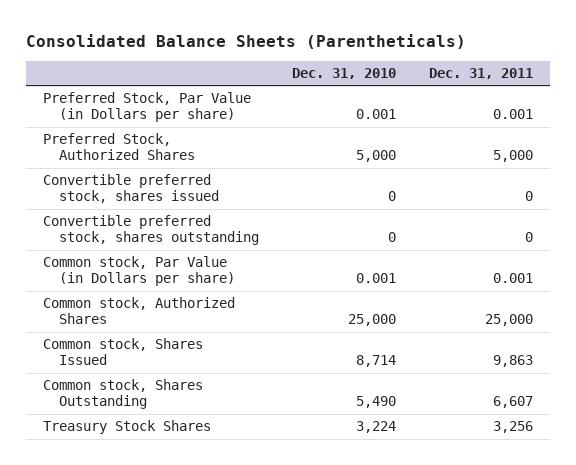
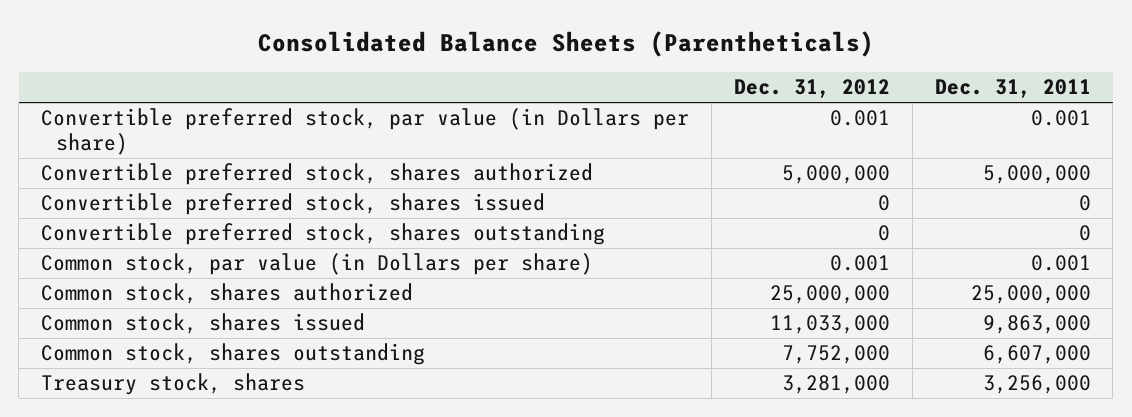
[292,67,397,79] Dec. 31, 2010 -> none
none -> [733,79,890,99] Dec. 31, 2012
[42,92,251,123] Preferred Stock, Par Value (in Dollars per share) -> [41,108,690,155] Convertible preferred stock, par value (in Dollars per share)
[42,133,196,161] Preferred Stock, Authorized Shares -> [41,163,594,186] Convertible preferred stock, shares authorized
[493,150,534,163] 5,000 -> [982,165,1091,185] 5,000,000
[42,256,236,287] Common stock, Par Value (in Dollars per share) -> [41,253,594,276] Common stock, par value (in Dollars per share)
[42,297,235,325] Common stock, Authorized Shares -> [41,283,414,305] Common stock, shares authorized
[485,314,534,327] 25,000 -> [970,285,1091,305] 25,000,000
[42,338,203,366] Common stock, Shares Issued -> [41,313,366,335] Common stock, shares issued
[493,355,534,368] 9,863 -> [982,315,1091,335] 9,863,000
[42,379,203,410] Common stock, Shares Outstanding -> [41,343,426,366] Common stock, shares outstanding
[493,396,534,409] 6,607 -> [982,345,1091,365] 6,607,000
[42,420,211,435] Treasury Stock Shares -> [41,373,306,396] Treasury stock, shares
[493,421,534,434] 3,256 -> [982,375,1091,395] 3,256,000

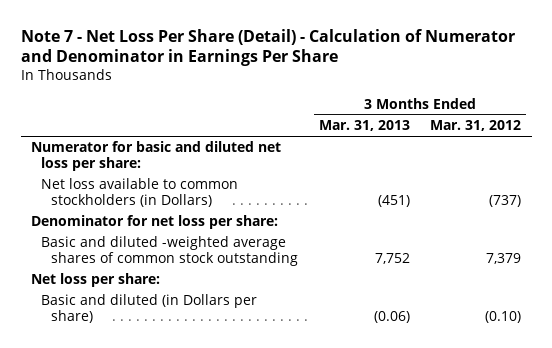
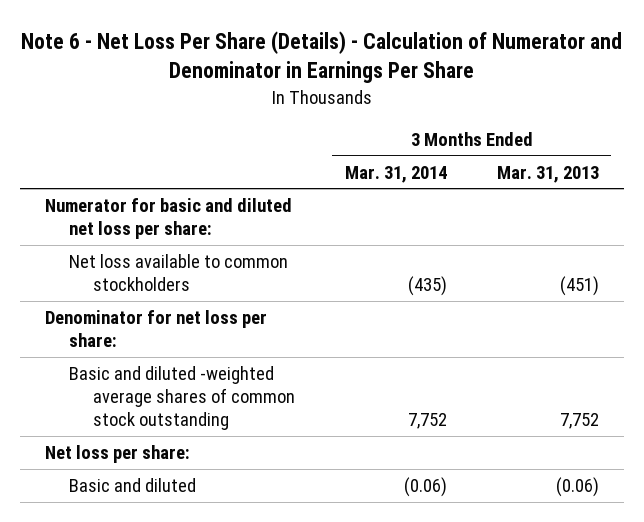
[20,28,515,67] Note 7 - Net Loss Per Share (Detail) - Calculation of Numerator and Denominator in Earnings Per Share -> [21,31,623,84] Note 6 - Net Loss Per Share (Details) - Calculation of Numerator and Denominator in Earnings Per Share
[430,120,522,132] Mar. 31, 2012 -> none
none -> [344,165,447,183] Mar. 31, 2014
[41,178,239,208] Net loss available to common stockholders (in Dollars) -> [69,254,289,292] Net loss available to common stockholders
[41,294,258,324] Basic and diluted (in Dollars per share) -> [69,478,197,493] Basic and diluted

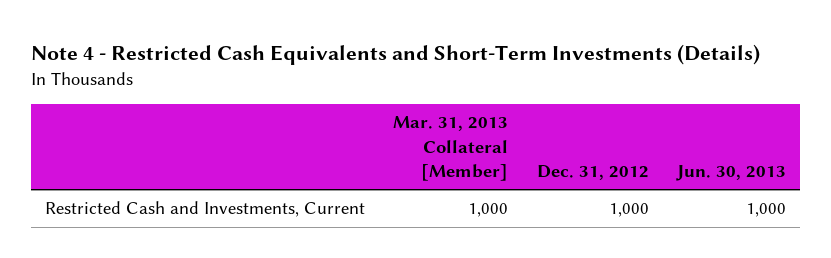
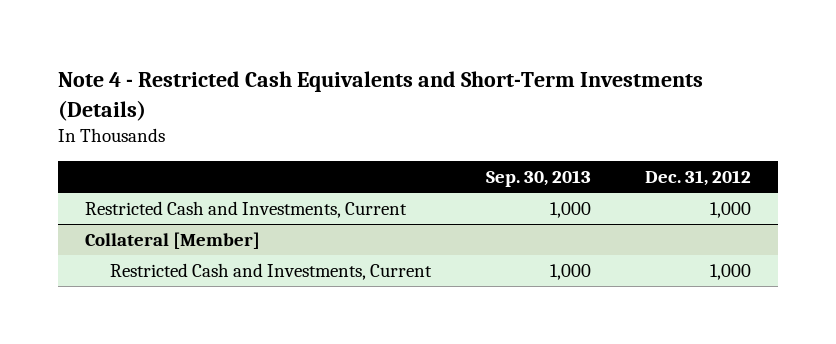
[393,116,509,181] Mar. 31, 2013 Collateral [Member] -> none
[676,164,787,181] Jun. 30, 2013 -> none
none -> [485,170,591,188] Sep. 30, 2013
none -> [84,232,260,250] Collateral [Member]
none -> [110,263,433,281] Restricted Cash and Investments, Current

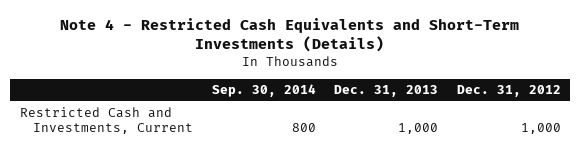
[485,170,591,188] Sep. 30, 2013 -> none
none -> [211,84,316,98] Sep. 30, 2014
none -> [334,85,439,98] Dec. 31, 2013
[84,232,260,250] Collateral [Member] -> none
[110,263,433,281] Restricted Cash and Investments, Current -> none

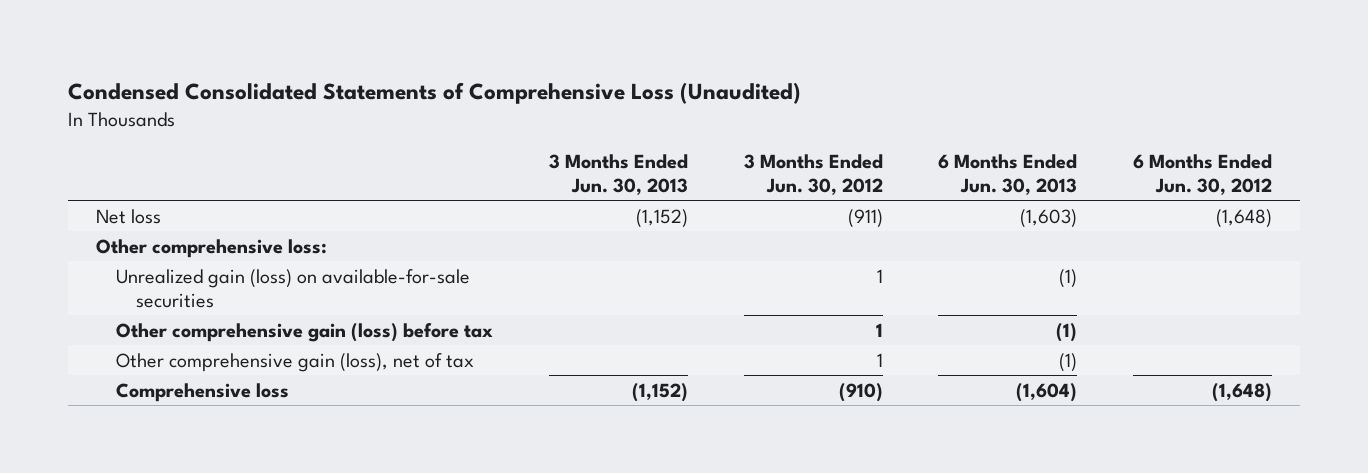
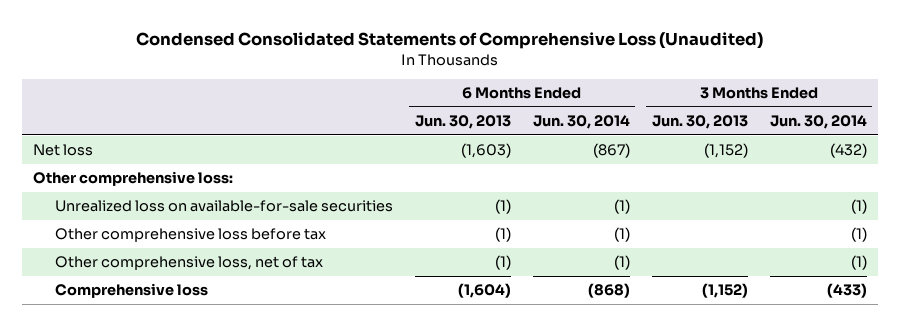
[743,154,883,196] 3 Months Ended Jun. 30, 2012 -> none
[1133,154,1273,196] 6 Months Ended Jun. 30, 2012 -> none
none -> [532,115,630,130] Jun. 30, 2014
none -> [769,115,867,130] Jun. 30, 2014
[116,268,471,308] Unrealized gain (loss) on available-for-sale securities -> [54,200,393,213] Unrealized loss on available-for-sale securities
[116,322,494,342] Other comprehensive gain (loss) before tax -> [54,228,326,243] Other comprehensive loss before tax
[116,352,475,372] Other comprehensive gain (loss), net of tax -> [54,256,323,271] Other comprehensive loss, net of tax

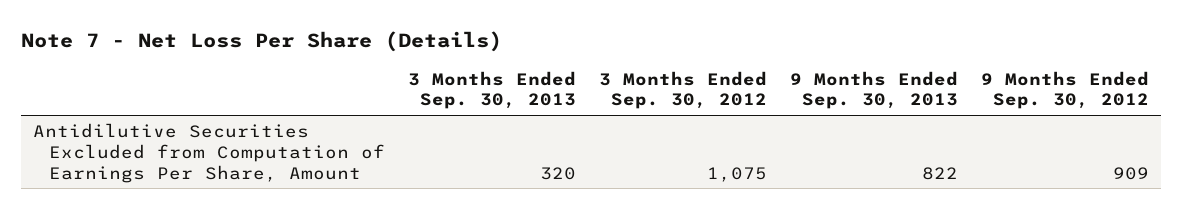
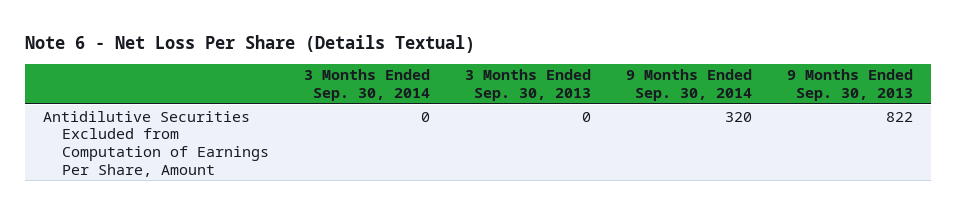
[21,30,503,52] Note 7 - Net Loss Per Share (Details) -> [25,34,476,53] Note 6 - Net Loss Per Share (Details Textual)
[599,70,768,110] 3 Months Ended Sep. 30, 2012 -> none
[981,70,1150,110] 9 Months Ended Sep. 30, 2012 -> none
none -> [304,69,431,101] 3 Months Ended Sep. 30, 2014
none -> [626,69,753,101] 9 Months Ended Sep. 30, 2014
[540,166,577,180] 320 -> [582,111,592,122] 0

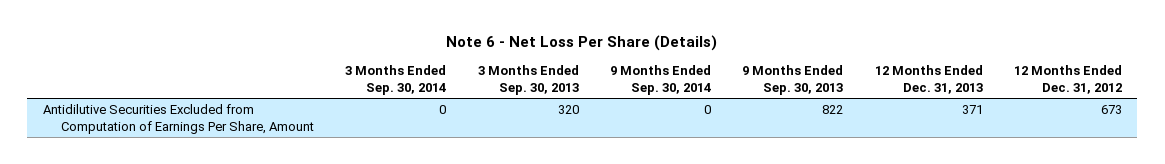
[25,34,476,53] Note 6 - Net Loss Per Share (Details Textual) -> [446,35,718,52] Note 6 - Net Loss Per Share (Details)
none -> [874,65,983,95] 12 Months Ended Dec. 31, 2013
none -> [1013,65,1122,95] 12 Months Ended Dec. 31, 2012
[582,111,592,122] 0 -> [557,105,579,115] 320
[725,111,753,122] 320 -> [704,105,712,115] 0

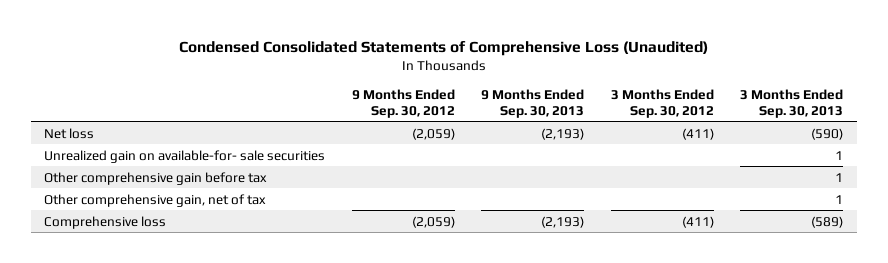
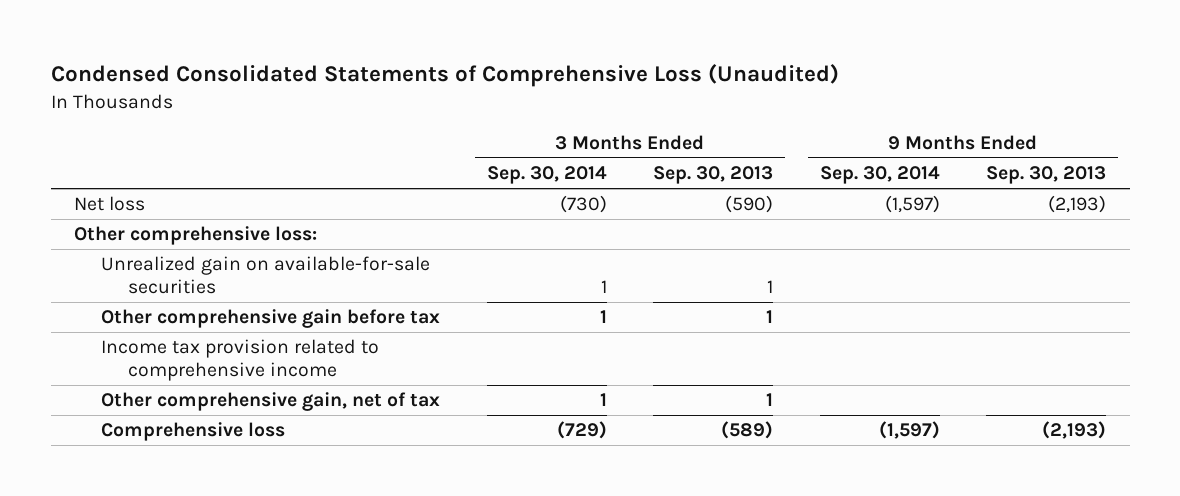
[351,88,455,118] 9 Months Ended Sep. 30, 2012 -> none
[610,88,714,118] 3 Months Ended Sep. 30, 2012 -> none
none -> [486,166,607,185] Sep. 30, 2014
none -> [819,166,940,185] Sep. 30, 2014
none -> [74,226,318,246] Other comprehensive loss:
[44,149,326,163] Unrealized gain on available-for- sale securities -> [100,256,430,295] Unrealized gain on available-for-sale securities
none -> [100,339,379,382] Income tax provision related to comprehensive income

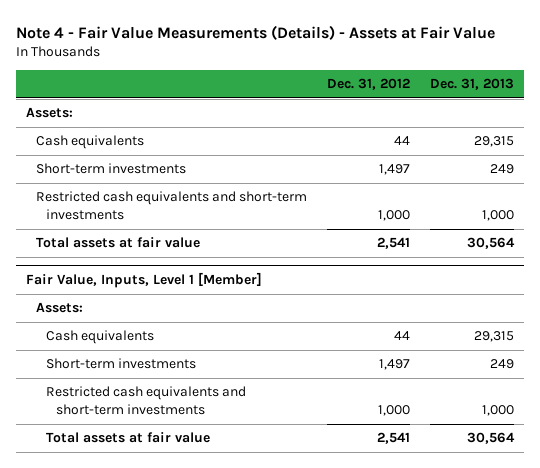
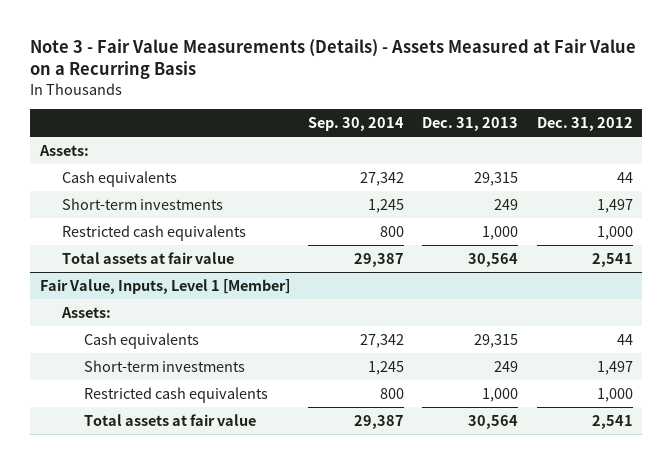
[16,24,496,40] Note 4 - Fair Value Measurements (Details) - Assets at Fair Value -> [30,38,637,80] Note 3 - Fair Value Measurements (Details) - Assets Measured at Fair Value on a Recurring Basis
none -> [307,116,404,131] Sep. 30, 2014
[36,191,308,220] Restricted cash equivalents and short-term investments -> [61,224,246,241] Restricted cash equivalents
[46,386,247,415] Restricted cash equivalents and short-term investments -> [84,386,269,403] Restricted cash equivalents

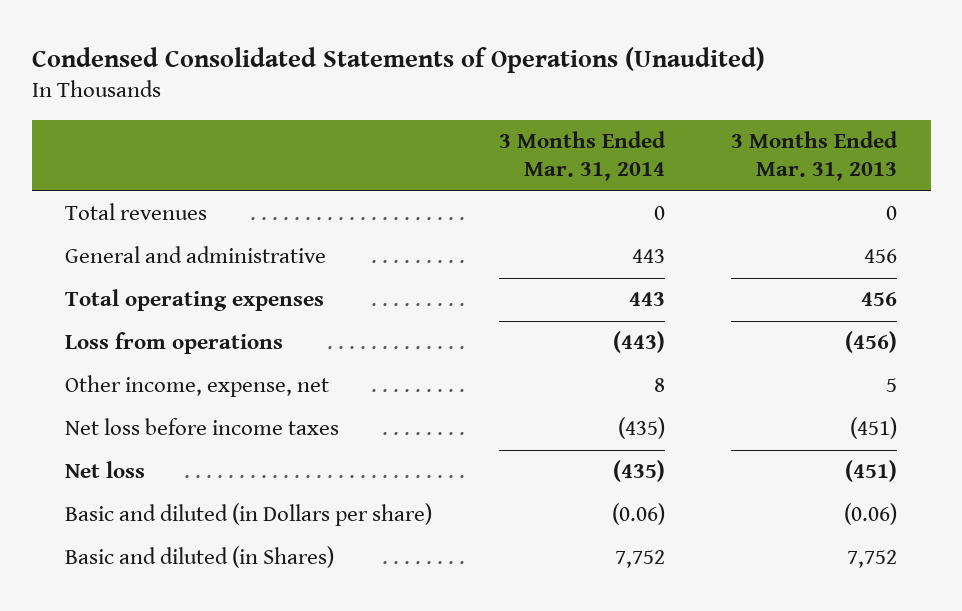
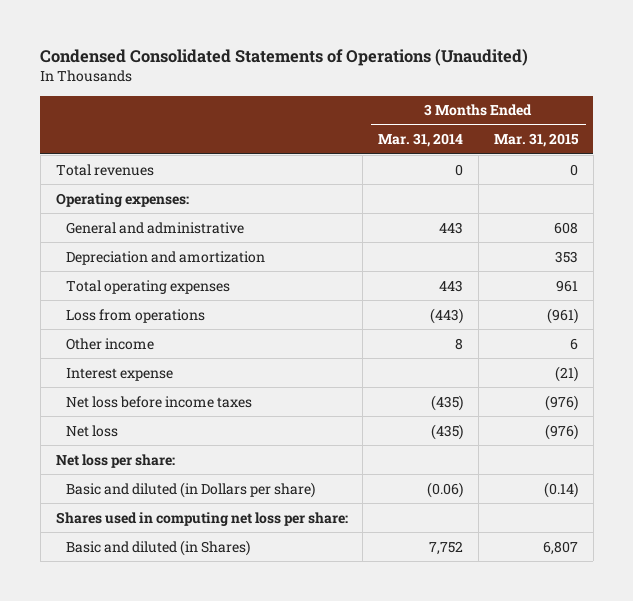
[731,131,899,182] 3 Months Ended Mar. 31, 2013 -> none
none -> [493,133,579,148] Mar. 31, 2015
none -> [55,192,189,207] Operating expenses:
none -> [65,250,265,265] Depreciation and amortization
[65,375,330,398] Other income, expense, net -> [65,337,154,350] Other income
none -> [65,367,173,381] Interest expense
none -> [55,453,175,468] Net loss per share:
none -> [55,511,348,526] Shares used in computing net loss per share:

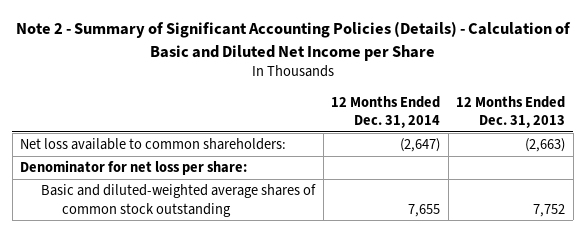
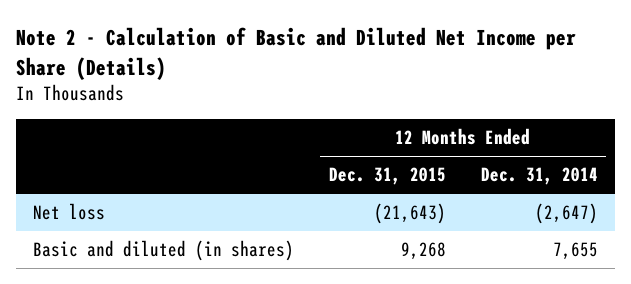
[15,21,571,61] Note 2 - Summary of Significant Accounting Policies (Details) - Calculation of Basic and Diluted Net Income per Share -> [16,27,577,80] Note 2 - Calculation of Basic and Diluted Net Income per Share (Details)
[456,95,566,129] 12 Months Ended Dec. 31, 2013 -> none
none -> [329,167,447,186] Dec. 31, 2015
[20,160,248,176] Denominator for net loss per share: -> none
[20,138,287,151] Net loss available to common shareholders: -> [33,203,106,221] Net loss
[41,184,317,217] Basic and diluted-weighted average shares of common stock outstanding -> [33,240,295,262] Basic and diluted (in shares)

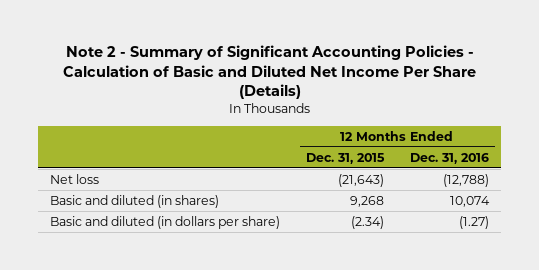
[16,27,577,80] Note 2 - Calculation of Basic and Diluted Net Income per Share (Details) -> [62,45,476,100] Note 2 - Summary of Significant Accounting Policies - Calculation of Basic and Diluted Net Income Per Share (Details)
[480,167,598,186] Dec. 31, 2014 -> none
none -> [409,152,489,164] Dec. 31, 2016
none -> [50,215,281,229] Basic and diluted (in dollars per share)

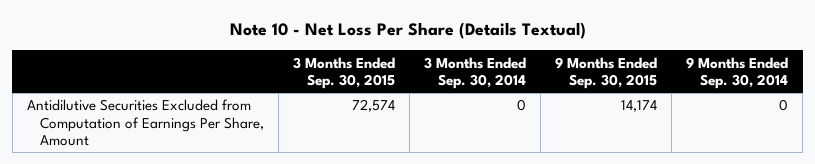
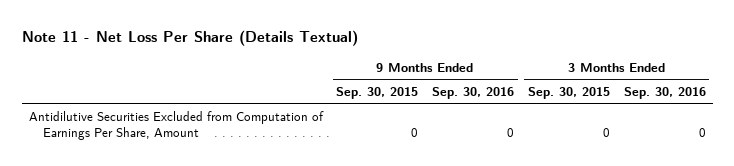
[229,22,586,40] Note 10 - Net Loss Per Share (Details Textual) -> [21,30,358,47] Note 11 - Net Loss Per Share (Details Textual)
[424,56,527,90] 3 Months Ended Sep. 30, 2014 -> none
[686,56,789,90] 9 Months Ended Sep. 30, 2014 -> none
none -> [432,86,515,99] Sep. 30, 2016
none -> [623,86,706,99] Sep. 30, 2016
[352,99,396,113] 72,574 -> [602,127,610,137] 0
[621,100,658,113] 14,174 -> [411,127,419,137] 0

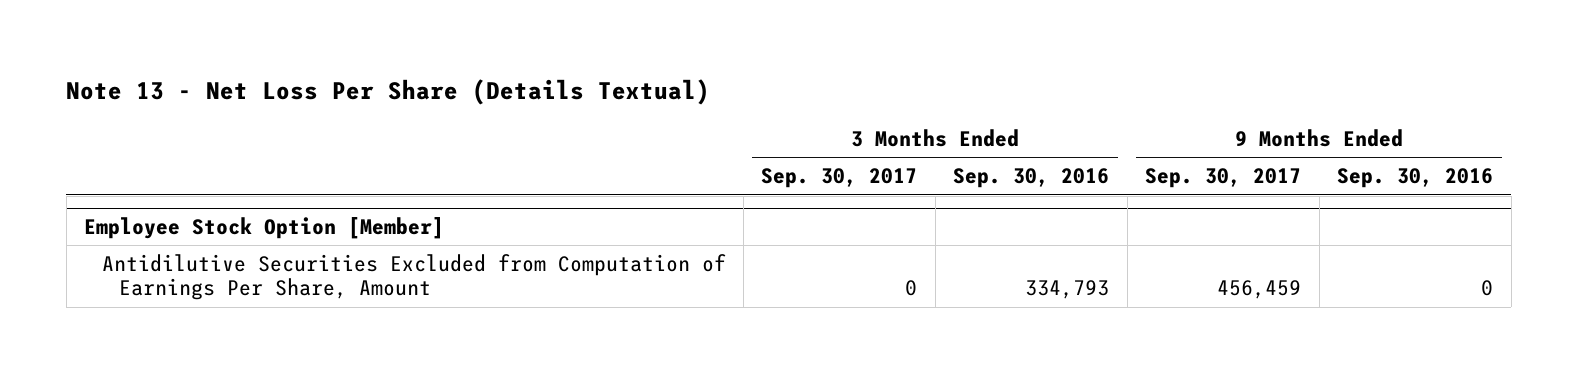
[21,30,358,47] Note 11 - Net Loss Per Share (Details Textual) -> [66,78,711,105] Note 13 - Net Loss Per Share (Details Textual)
[336,86,419,99] Sep. 30, 2015 -> none
[527,86,610,99] Sep. 30, 2015 -> none
none -> [761,168,918,189] Sep. 30, 2017
none -> [1145,168,1302,189] Sep. 30, 2017
none -> [84,217,445,240] Employee Stock Option [Member]
[698,127,706,137] 0 -> [1025,280,1110,300] 334,793

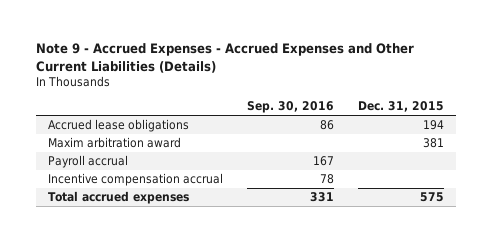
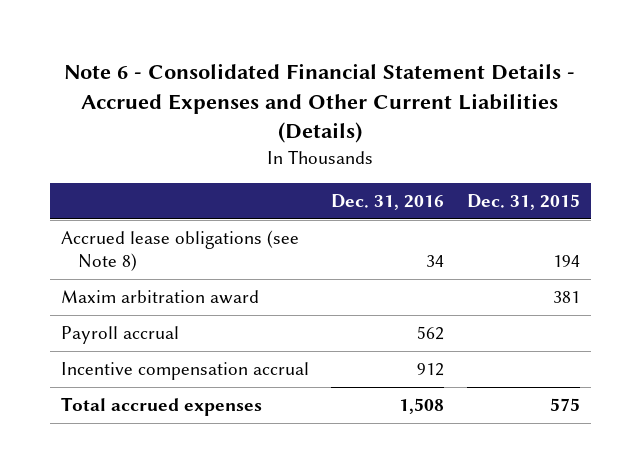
[35,43,414,73] Note 9 - Accrued Expenses - Accrued Expenses and Other Current Liabilities (Details) -> [64,63,576,144] Note 6 - Consolidated Financial Statement Details - Accrued Expenses and Other Current Liabilities (Details)
[246,101,334,114] Sep. 30, 2016 -> none
none -> [331,193,445,210] Dec. 31, 2016
[47,119,189,133] Accrued lease obligations -> [61,230,300,271] Accrued lease obligations (see Note 8)

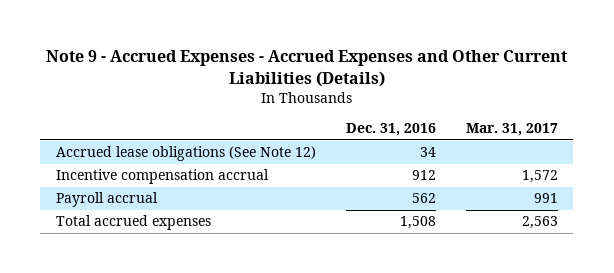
[64,63,576,144] Note 6 - Consolidated Financial Statement Details - Accrued Expenses and Other Current Liabilities (Details) -> [45,50,568,87] Note 9 - Accrued Expenses - Accrued Expenses and Other Current Liabilities (Details)
[466,193,580,210] Dec. 31, 2015 -> none
none -> [466,123,559,137] Mar. 31, 2017
[61,290,260,305] Maxim arbitration award -> none
[61,230,300,271] Accrued lease obligations (see Note 8) -> [55,146,316,162] Accrued lease obligations (See Note 12)
[61,326,180,345] Payroll accrual -> [55,192,158,208] Payroll accrual

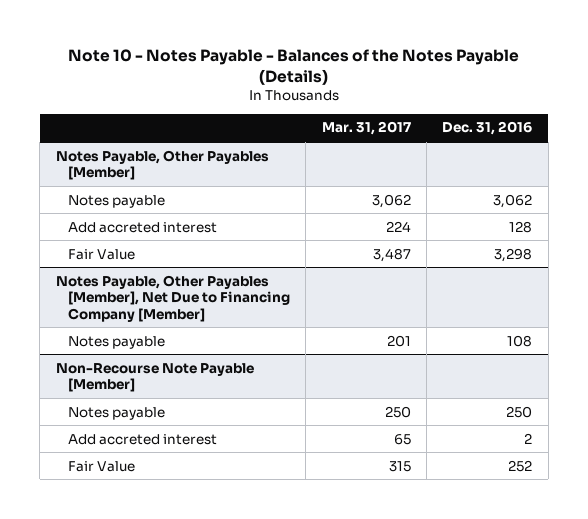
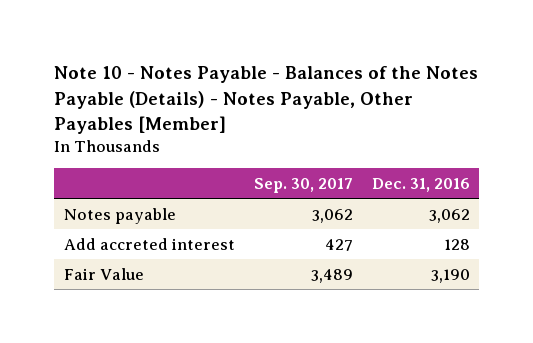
[68,49,520,86] Note 10 - Notes Payable - Balances of the Notes Payable (Details) -> [54,66,479,134] Note 10 - Notes Payable - Balances of the Notes Payable (Details) - Notes Payable, Other Payables [Member]
[321,121,411,136] Mar. 31, 2017 -> none
none -> [253,177,353,193] Sep. 30, 2017
[55,149,269,181] Notes Payable, Other Payables [Member] -> none
[55,274,291,322] Notes Payable, Other Payables [Member], Net Due to Financing Company [Member] -> none
[68,335,166,349] Notes payable -> none
[55,362,254,393] Non-Recourse Note Payable [Member] -> none
[68,406,166,420] Notes payable -> none
[68,433,218,445] Add accreted interest -> none
[68,460,136,472] Fair Value -> none
[494,247,533,262] 3,298 -> [430,268,470,283] 3,190

